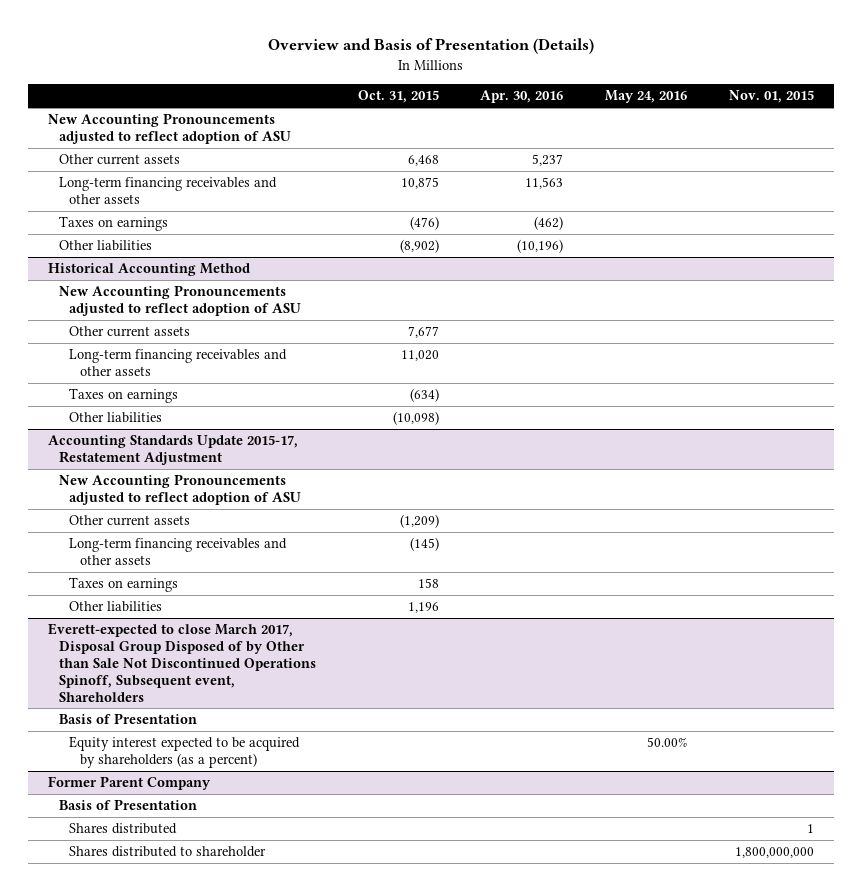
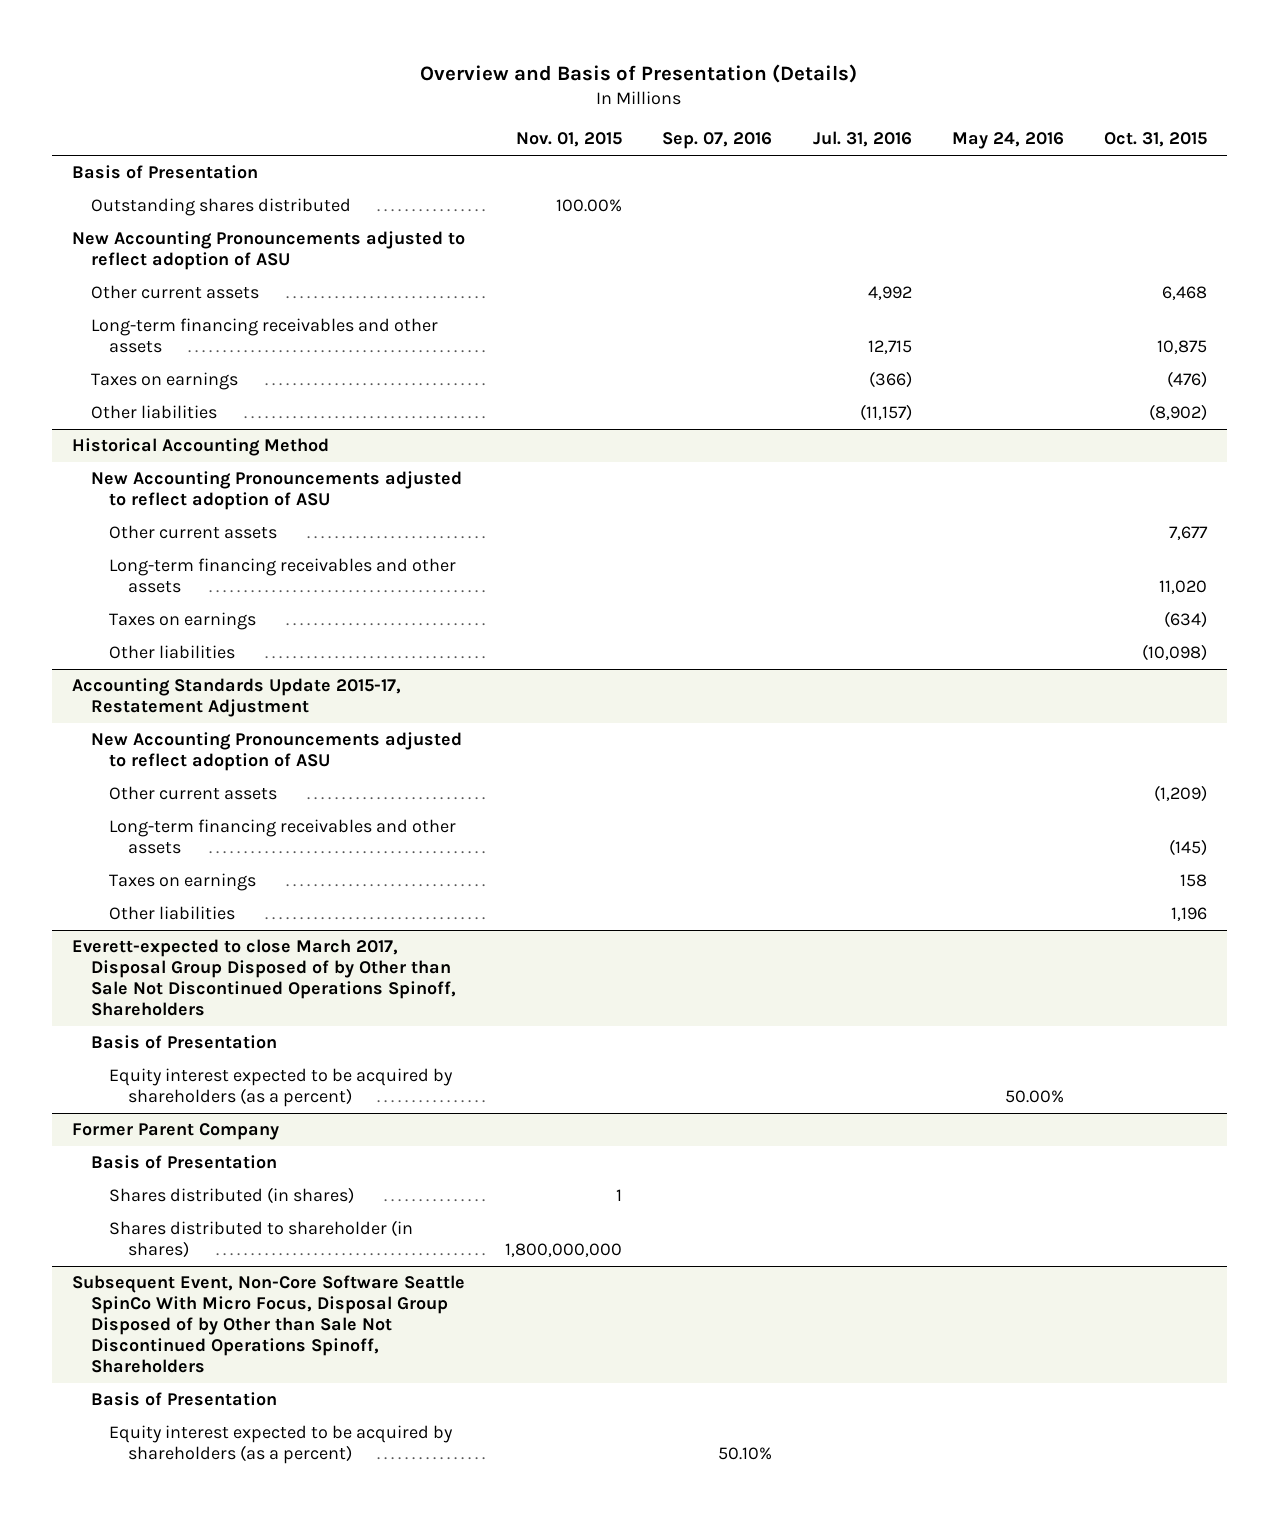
[480,90,564,104] Apr. 30, 2016 -> none
none -> [662,132,773,150] Sep. 07, 2016
none -> [812,131,912,148] Jul. 31, 2016
none -> [71,165,258,180] Basis of Presentation
none -> [90,198,351,217] Outstanding shares distributed
[48,623,316,702] Everett-expected to close March 2017, Disposal Group Disposed of by Other than Sale Not Discontinued Operations Spinoff, Subsequent event, Shareholders -> [71,939,456,1017] Everett-expected to close March 2017, Disposal Group Disposed of by Other than Sale Not Discontinued Operations Spinoff, Shareholders
[69,823,178,835] Shares distributed -> [109,1187,355,1205] Shares distributed (in shares)
[69,846,267,858] Shares distributed to shareholder -> [109,1220,414,1259] Shares distributed to shareholder (in shares)
none -> [71,1275,465,1374] Subsequent Event, Non-Core Software Seattle SpinCo With Micro Focus, Disposal Group Disposed of by Other than Sale Not Discontinued Operations Spinoff, Shareholders
none -> [90,1392,277,1407] Basis of Presentation
none -> [109,1425,454,1465] Equity interest expected to be acquired by shareholders (as a percent)

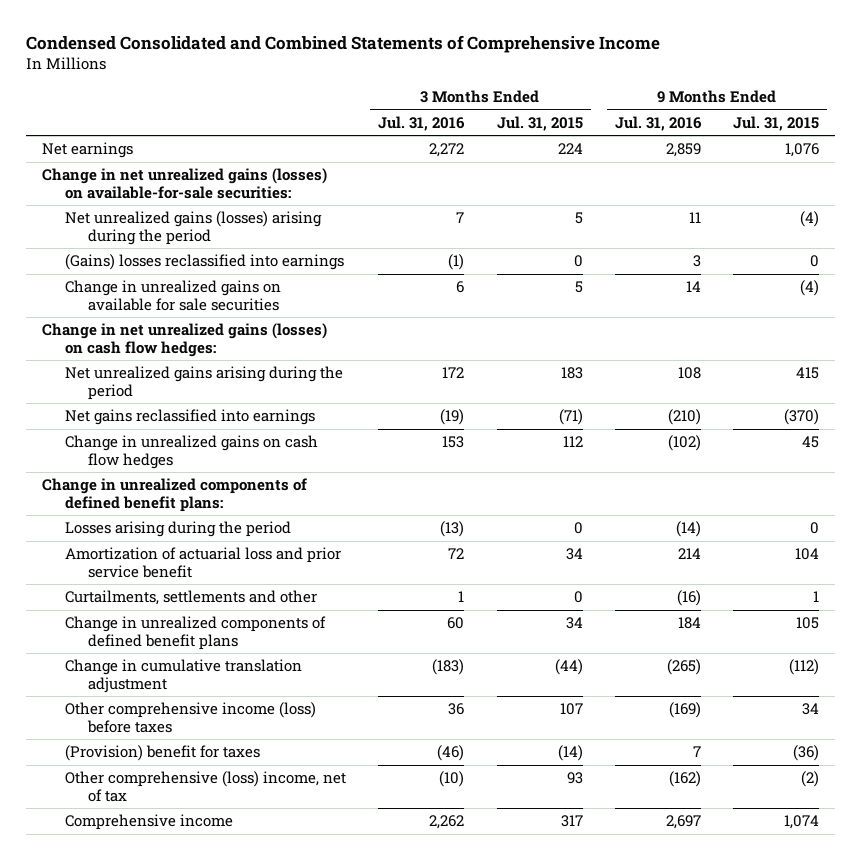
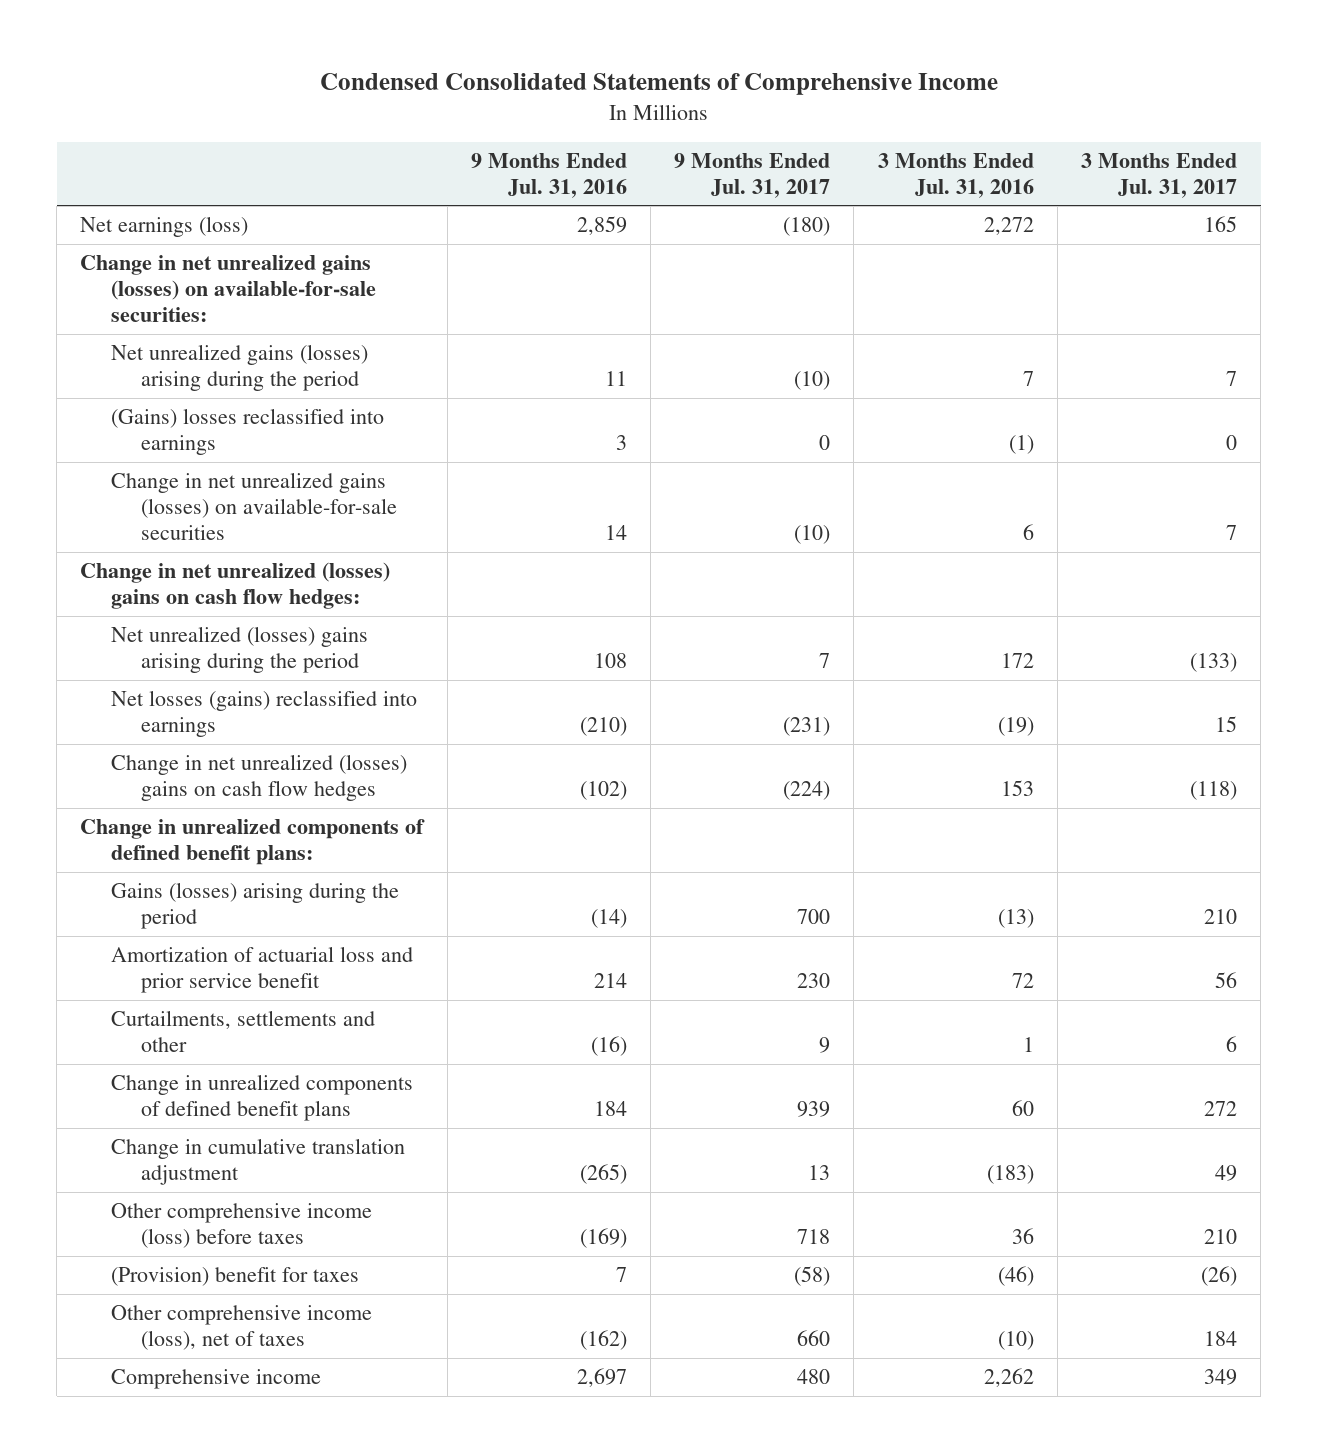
[25,34,660,53] Condensed Consolidated and Combined Statements of Comprehensive Income -> [319,73,998,96] Condensed Consolidated Statements of Comprehensive Income
[496,115,583,131] Jul. 31, 2015 -> none
[733,115,820,131] Jul. 31, 2015 -> none
none -> [674,152,831,198] 9 Months Ended Jul. 31, 2017
none -> [1080,152,1237,198] 3 Months Ended Jul. 31, 2017
[41,142,133,159] Net earnings -> [80,216,249,238] Net earnings (loss)
[64,280,281,311] Change in unrealized gains on available for sale securities -> [110,472,397,540] Change in net unrealized gains (losses) on available-for-sale securities
[41,323,327,357] Change in net unrealized gains (losses) on cash flow hedges: -> [80,562,391,610] Change in net unrealized (losses) gains on cash flow hedges:
[64,366,343,400] Net unrealized gains arising during the period -> [110,626,368,674] Net unrealized (losses) gains arising during the period
[64,409,315,426] Net gains reclassified into earnings -> [110,690,417,738] Net losses (gains) reclassified into earnings
[64,435,318,469] Change in unrealized gains on cash flow hedges -> [110,754,407,802] Change in net unrealized (losses) gains on cash flow hedges
[64,521,291,538] Losses arising during the period -> [110,882,399,930] Gains (losses) arising during the period
[64,771,346,802] Other comprehensive (loss) income, net of tax -> [110,1305,372,1351] Other comprehensive income (loss), net of taxes

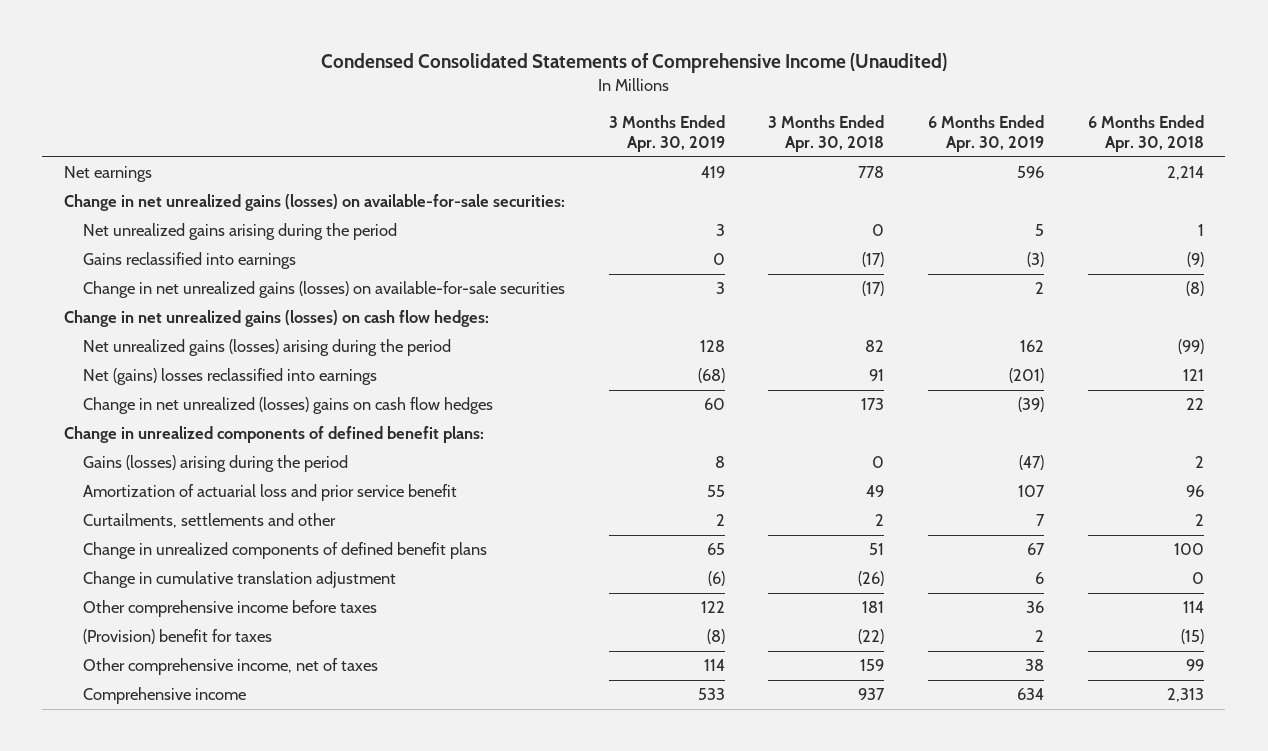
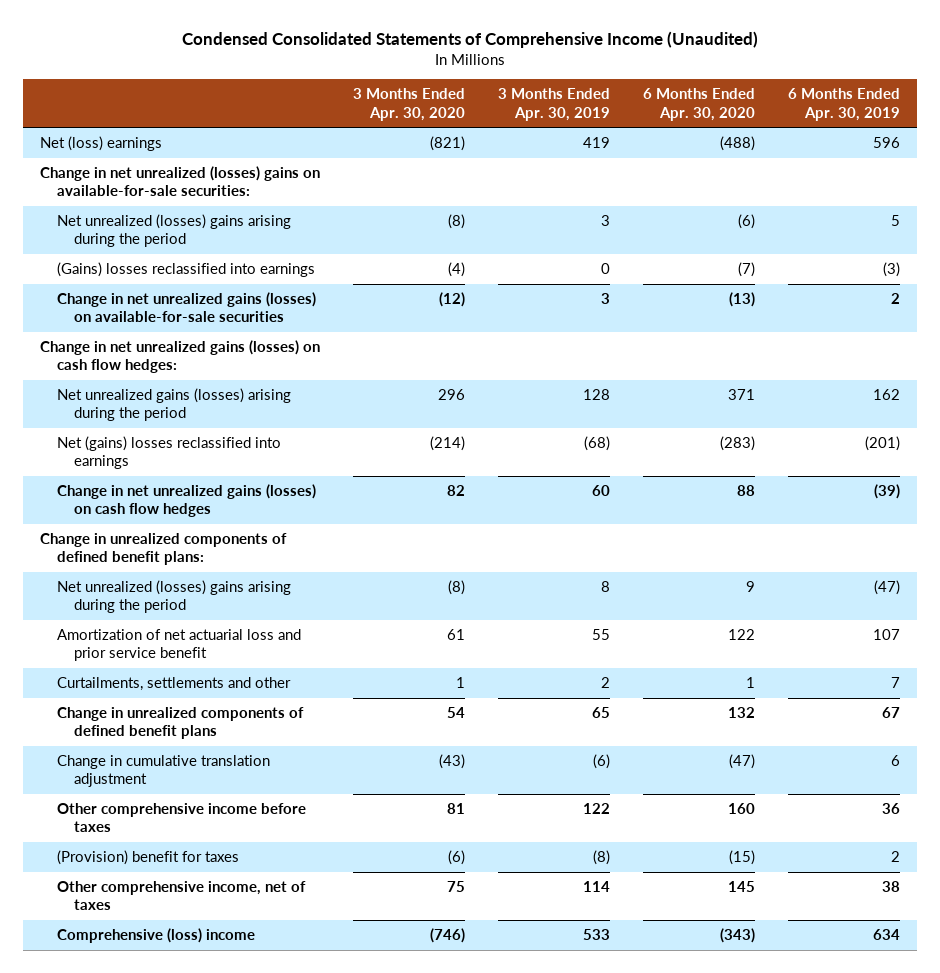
[768,114,885,153] 3 Months Ended Apr. 30, 2018 -> none
[1087,114,1204,153] 6 Months Ended Apr. 30, 2018 -> none
none -> [352,88,465,121] 3 Months Ended Apr. 30, 2020
none -> [643,88,756,121] 6 Months Ended Apr. 30, 2020
[64,166,153,183] Net earnings -> [39,135,162,151] Net (loss) earnings
[64,194,566,212] Change in net unrealized gains (losses) on available-for-sale securities: -> [39,165,320,197] Change in net unrealized (losses) gains on available-for-sale securities:
[82,223,397,241] Net unrealized gains arising during the period -> [56,213,291,248] Net unrealized (losses) gains arising during the period
[82,252,296,270] Gains reclassified into earnings -> [56,261,315,277] (Gains) losses reclassified into earnings
[82,397,493,415] Change in net unrealized (losses) gains on cash flow hedges -> [56,483,316,518] Change in net unrealized gains (losses) on cash flow hedges
[82,455,348,473] Gains (losses) arising during the period -> [56,579,291,614] Net unrealized (losses) gains arising during the period
[82,484,457,502] Amortization of actuarial loss and prior service benefit -> [56,628,301,662] Amortization of net actuarial loss and prior service benefit
[82,687,246,705] Comprehensive income -> [56,927,255,943] Comprehensive (loss) income

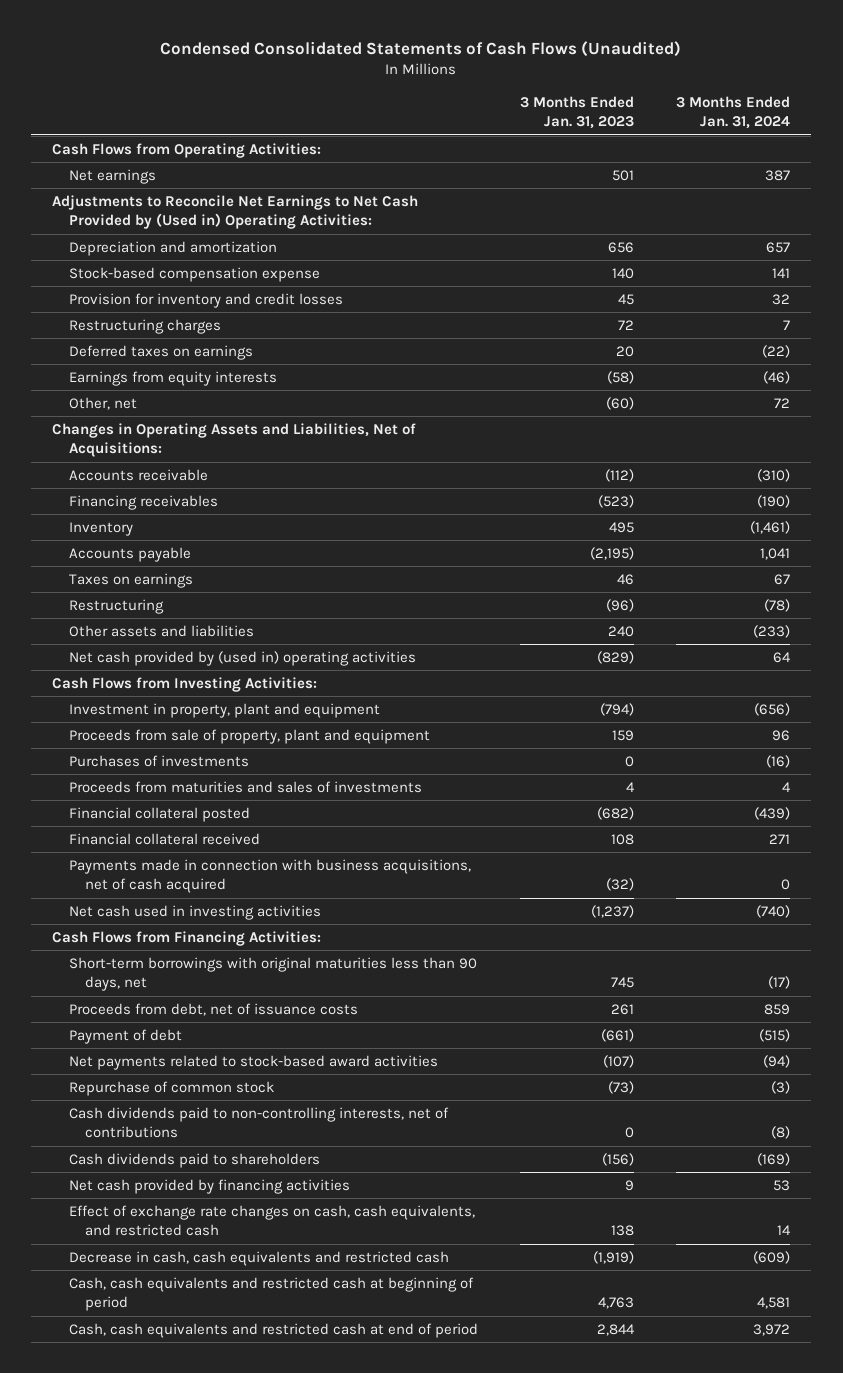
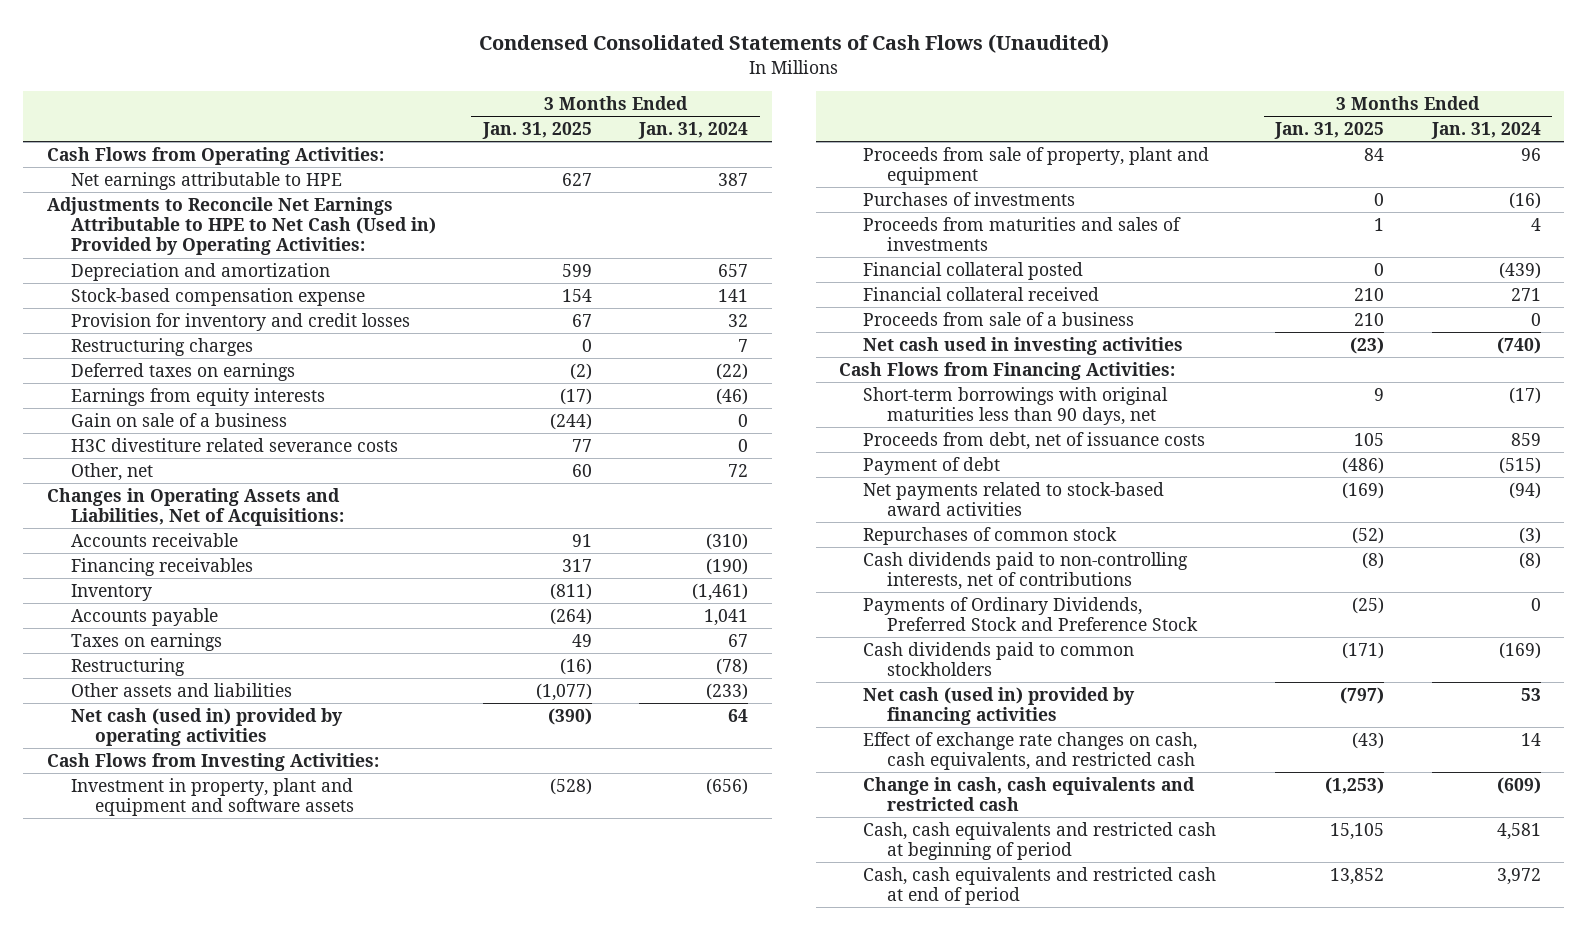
[519,95,634,130] 3 Months Ended Jan. 31, 2023 -> none
none -> [482,122,593,140] Jan. 31, 2025
[68,168,156,184] Net earnings -> [70,171,342,190] Net earnings attributable to HPE
[52,194,419,230] Adjustments to Reconcile Net Earnings to Net Cash Provided by (Used in) Operating Activities: -> [47,196,436,256] Adjustments to Reconcile Net Earnings Attributable to HPE to Net Cash (Used in) Provided by Operating Activities:
none -> [70,412,287,427] Gain on sale of a business
none -> [70,437,398,452] H3C divestiture related severance costs
[68,650,416,666] Net cash provided by (used in) operating activities -> [70,707,343,747] Net cash (used in) provided by operating activities
[68,702,380,718] Investment in property, plant and equipment -> [70,777,354,817] Investment in property, plant and equipment and software assets
[68,858,471,894] Payments made in connection with business acquisitions, net of cash acquired -> none
none -> [863,311,1135,326] Proceeds from sale of a business
[68,1080,274,1096] Repurchase of common stock -> [863,526,1118,545] Repurchases of common stock
none -> [863,596,1198,632] Payments of Ordinary Dividends, Preferred Stock and Preference Stock
[68,1152,320,1168] Cash dividends paid to shareholders -> [863,641,1135,677] Cash dividends paid to common stockholders
[68,1178,350,1194] Net cash provided by financing activities -> [863,686,1136,726] Net cash (used in) provided by financing activities
[68,1250,449,1266] Decrease in cash, cash equivalents and restricted cash -> [863,776,1196,812] Change in cash, cash equivalents and restricted cash

